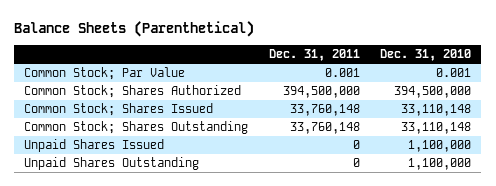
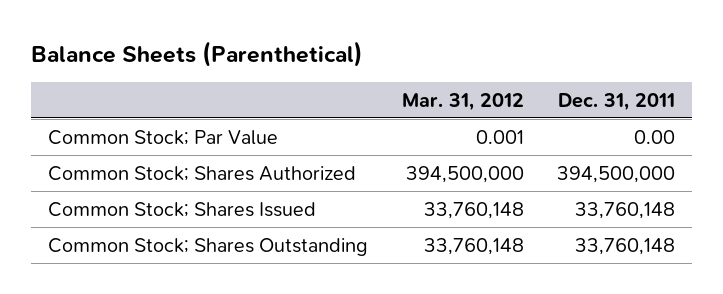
[380,49,472,62] Dec. 31, 2010 -> none
none -> [401,92,524,111] Mar. 31, 2012
[324,68,360,78] 0.001 -> [634,129,676,144] 0.00
[24,139,165,153] Unpaid Shares Issued -> none
[24,157,200,171] Unpaid Shares Outstanding -> none

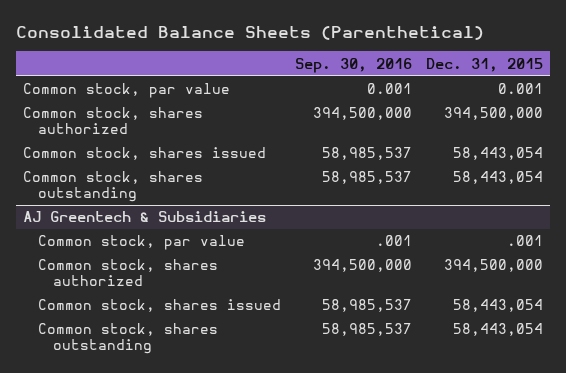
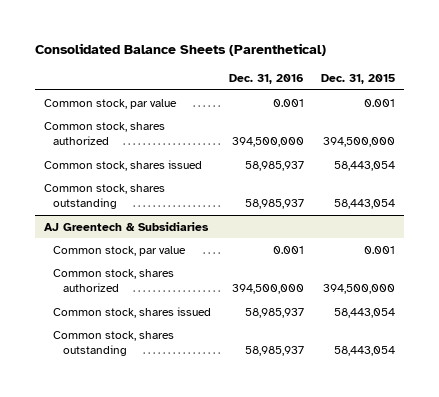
[295,57,413,73] Sep. 30, 2016 -> none
none -> [228,74,304,85] Dec. 31, 2016
[507,235,544,247] .001 -> [364,245,396,254] 0.001

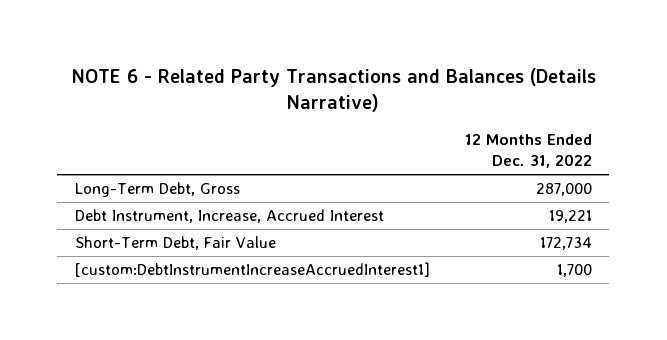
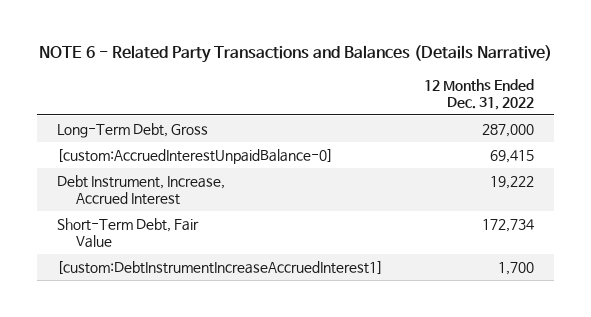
none -> [57,148,334,164] [custom:AccruedInterestUnpaidBalance-0]
[548,210,592,224] 19,221 -> [489,175,534,189] 19,222

